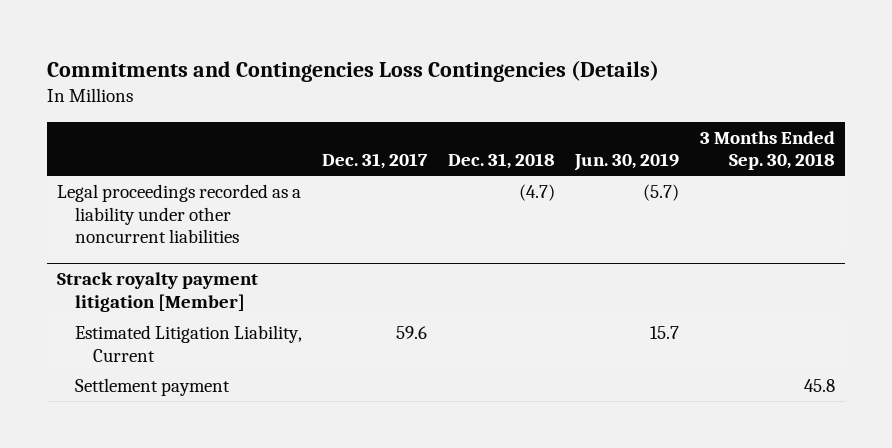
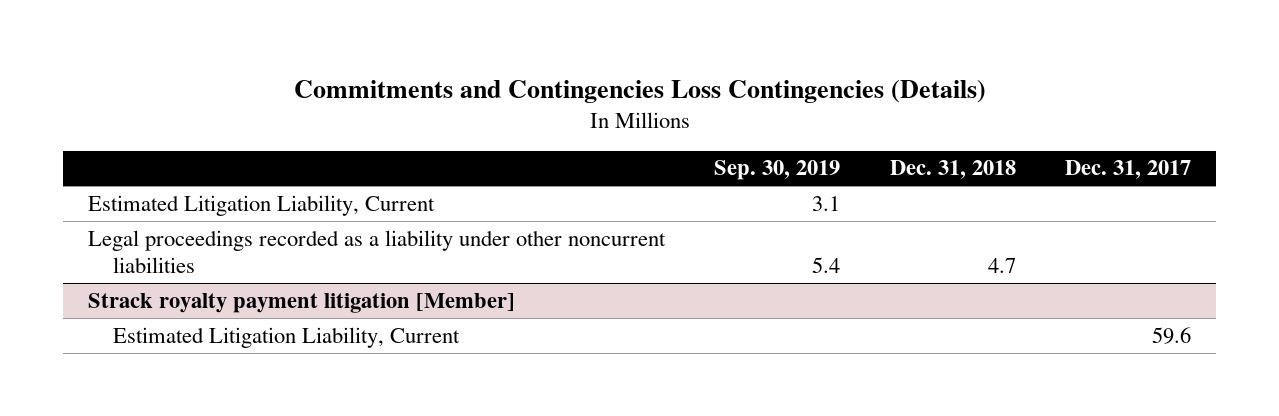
[574,153,680,172] Jun. 30, 2019 -> none
[699,130,835,171] 3 Months Ended Sep. 30, 2018 -> none
none -> [714,160,841,181] Sep. 30, 2019
none -> [87,194,435,216] Estimated Litigation Liability, Current
[518,183,555,201] (4.7) -> [987,257,1016,273] 4.7
[74,377,230,396] Settlement payment -> none

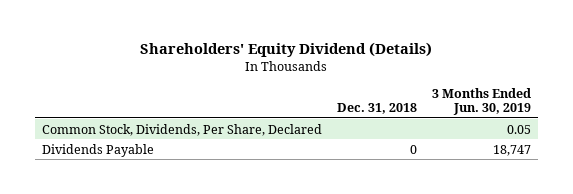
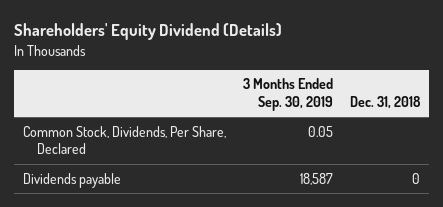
[431,87,531,116] 3 Months Ended Jun. 30, 2019 -> none
none -> [243,78,334,112] 3 Months Ended Sep. 30, 2019
[41,143,154,157] Dividends Payable -> [22,172,121,188] Dividends payable

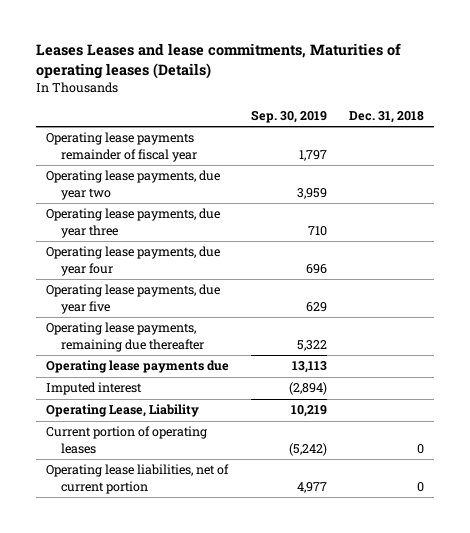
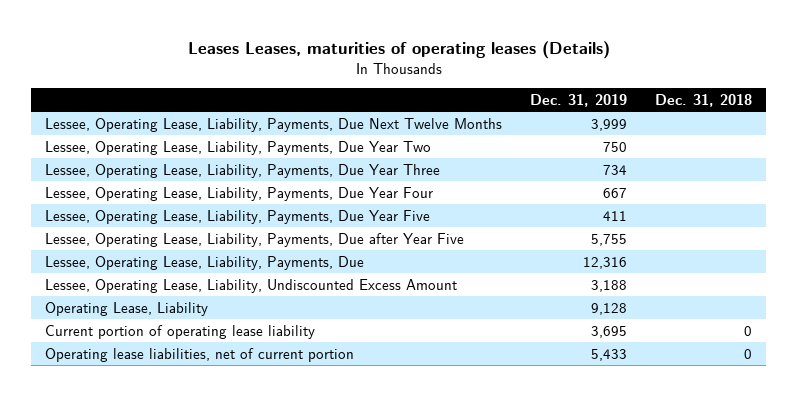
[35,43,401,79] Leases Leases and lease commitments, Maturities of operating leases (Details) -> [187,40,610,59] Leases Leases, maturities of operating leases (Details)
[250,110,327,124] Sep. 30, 2019 -> none
none -> [530,94,628,108] Dec. 31, 2019
[46,132,198,162] Operating lease payments remainder of fiscal year -> none
none -> [45,117,503,132] Lessee, Operating Lease, Liability, Payments, Due Next Twelve Months
[46,170,221,200] Operating lease payments, due year two -> [45,140,432,155] Lessee, Operating Lease, Liability, Payments, Due Year Two
[46,208,221,238] Operating lease payments, due year three -> [45,163,441,178] Lessee, Operating Lease, Liability, Payments, Due Year Three
[46,246,221,276] Operating lease payments, due year four -> [45,186,434,201] Lessee, Operating Lease, Liability, Payments, Due Year Four
[46,284,221,314] Operating lease payments, due year five -> [45,209,431,224] Lessee, Operating Lease, Liability, Payments, Due Year Five
[46,322,205,352] Operating lease payments, remaining due thereafter -> [45,232,465,247] Lessee, Operating Lease, Liability, Payments, Due after Year Five
[46,360,230,374] Operating lease payments due -> [45,255,365,270] Lessee, Operating Lease, Liability, Payments, Due
[46,382,143,396] Imputed interest -> [45,278,458,293] Lessee, Operating Lease, Liability, Undiscounted Excess Amount
[46,426,208,454] Current portion of operating leases -> [45,324,316,339] Current portion of operating lease liability

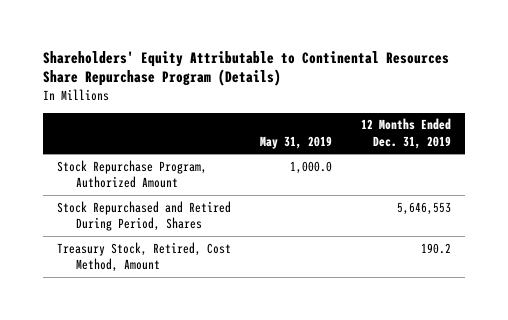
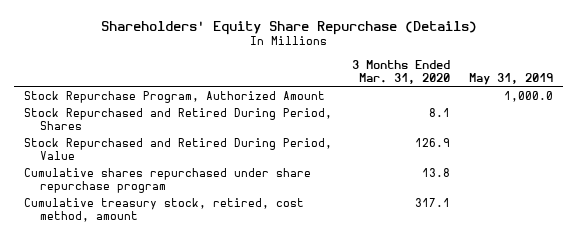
[42,50,449,87] Shareholders' Equity Attributable to Continental Resources Share Repurchase Program (Details) -> [100,20,477,35] Shareholders' Equity Share Repurchase (Details)
[360,118,451,149] 12 Months Ended Dec. 31, 2019 -> none
none -> [351,59,450,84] 3 Months Ended Mar. 31, 2020
[57,241,232,273] Treasury Stock, Retired, Cost Method, Amount -> [23,137,332,160] Stock Repurchased and Retired During Period, Value
none -> [23,167,311,193] Cumulative shares repurchased under share repurchase program
none -> [23,197,304,222] Cumulative treasury stock, retired, cost method, amount

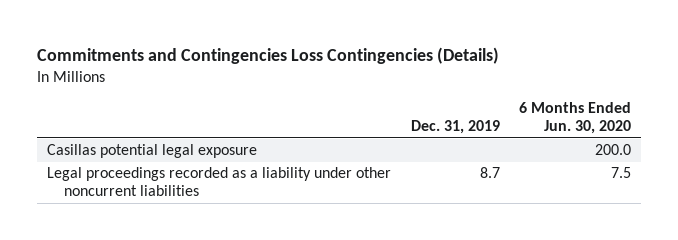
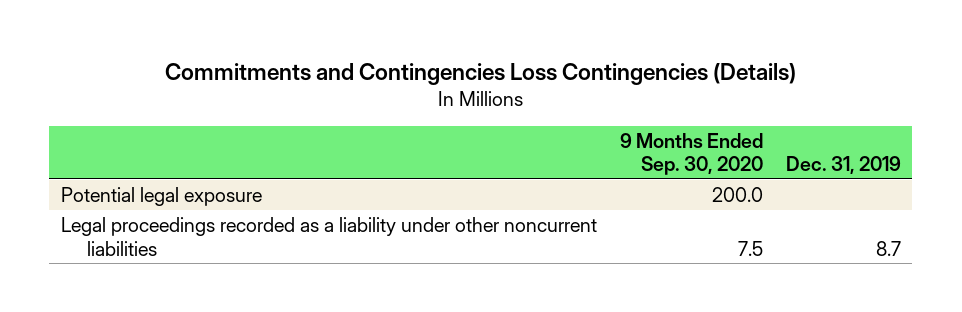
[518,102,631,135] 6 Months Ended Jun. 30, 2020 -> none
none -> [619,132,763,176] 9 Months Ended Sep. 30, 2020
[47,144,258,159] Casillas potential legal exposure -> [60,186,262,206] Potential legal exposure

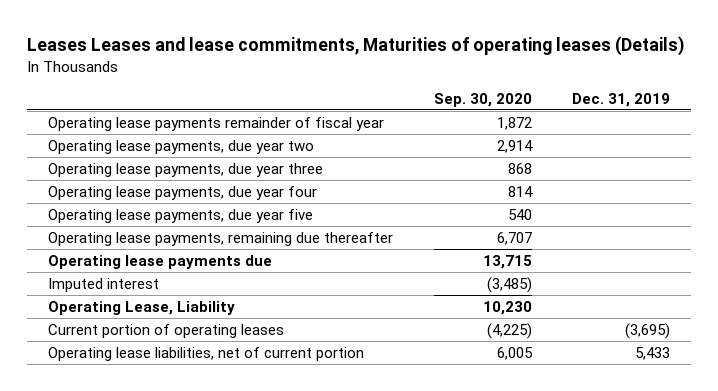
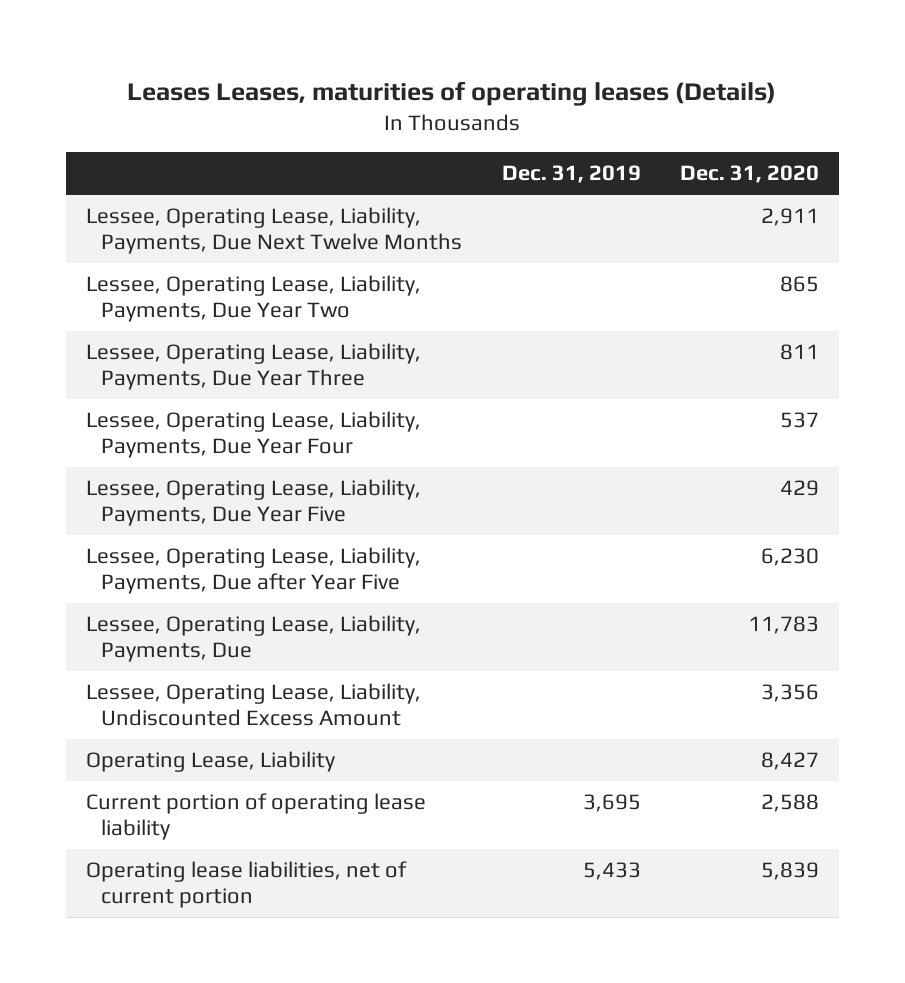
[27,36,685,57] Leases Leases and lease commitments, Maturities of operating leases (Details) -> [127,81,777,107] Leases Leases, maturities of operating leases (Details)
[433,92,532,107] Sep. 30, 2020 -> none
none -> [680,165,820,184] Dec. 31, 2020
[47,116,384,131] Operating lease payments remainder of fiscal year -> none
none -> [85,207,463,255] Lessee, Operating Lease, Liability, Payments, Due Next Twelve Months
[47,139,314,154] Operating lease payments, due year two -> [85,275,421,323] Lessee, Operating Lease, Liability, Payments, Due Year Two
[47,162,323,177] Operating lease payments, due year three -> [85,343,421,391] Lessee, Operating Lease, Liability, Payments, Due Year Three
[47,185,317,200] Operating lease payments, due year four -> [85,411,421,459] Lessee, Operating Lease, Liability, Payments, Due Year Four
[47,208,313,223] Operating lease payments, due year five -> [85,479,421,527] Lessee, Operating Lease, Liability, Payments, Due Year Five
[47,231,393,246] Operating lease payments, remaining due thereafter -> [85,547,421,595] Lessee, Operating Lease, Liability, Payments, Due after Year Five
[47,254,272,269] Operating lease payments due -> [85,615,421,663] Lessee, Operating Lease, Liability, Payments, Due
[47,277,159,292] Imputed interest -> [85,683,421,727] Lessee, Operating Lease, Liability, Undiscounted Excess Amount
[47,323,284,338] Current portion of operating leases -> [85,793,426,841] Current portion of operating lease liability
[625,322,671,339] (3,695) -> [582,794,641,813] 3,695

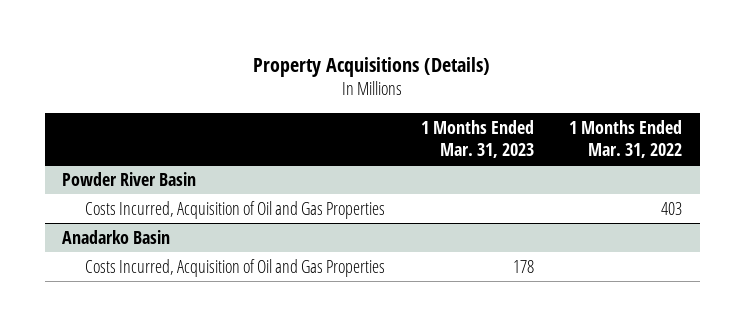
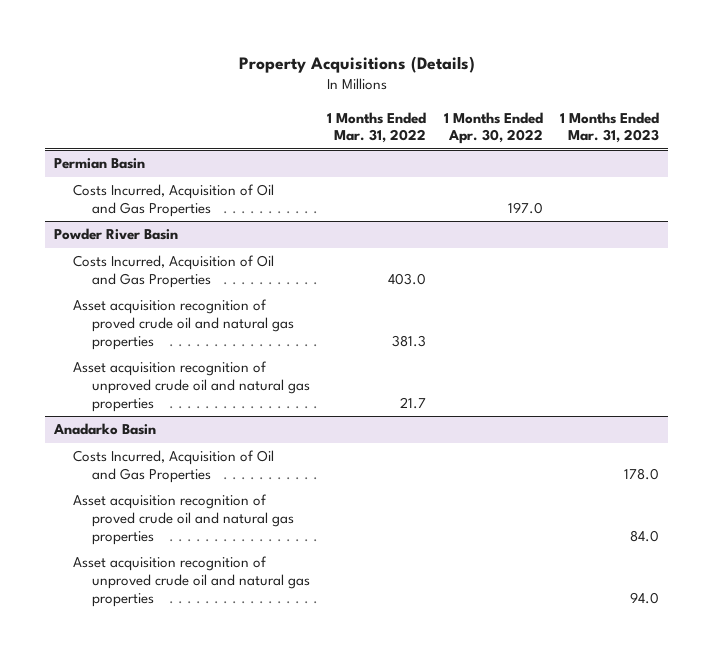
none -> [443,111,543,145] 1 Months Ended Apr. 30, 2022
none -> [53,158,145,170] Permian Basin
none -> [72,184,274,218] Costs Incurred, Acquisition of Oil and Gas Properties
[660,201,682,215] 403 -> [388,273,427,286] 403.0
none -> [72,299,294,350] Asset acquisition recognition of proved crude oil and natural gas properties
none -> [72,361,310,412] Asset acquisition recognition of unproved crude oil and natural gas properties
[512,259,534,273] 178 -> [624,468,660,481] 178.0
none -> [72,494,294,545] Asset acquisition recognition of proved crude oil and natural gas properties
none -> [72,556,310,607] Asset acquisition recognition of unproved crude oil and natural gas properties

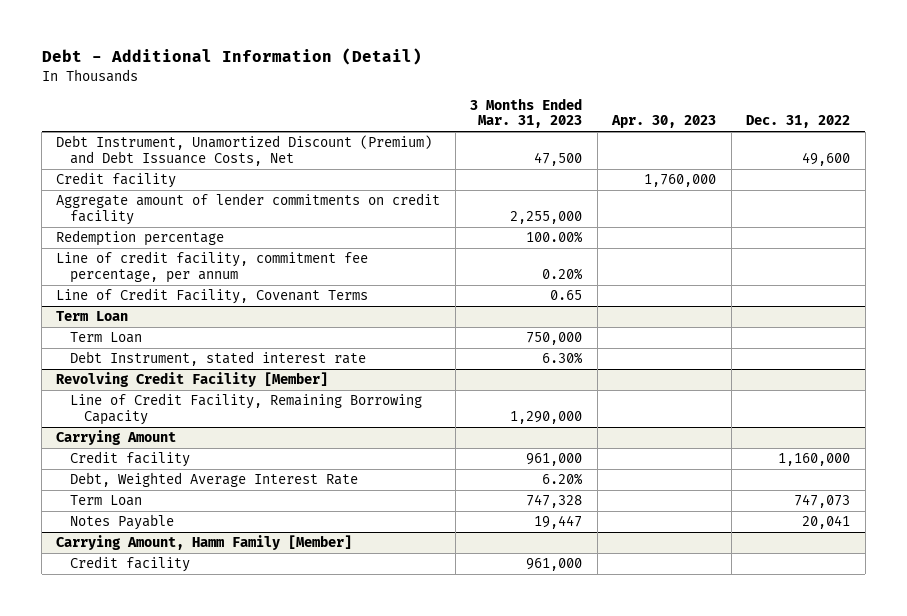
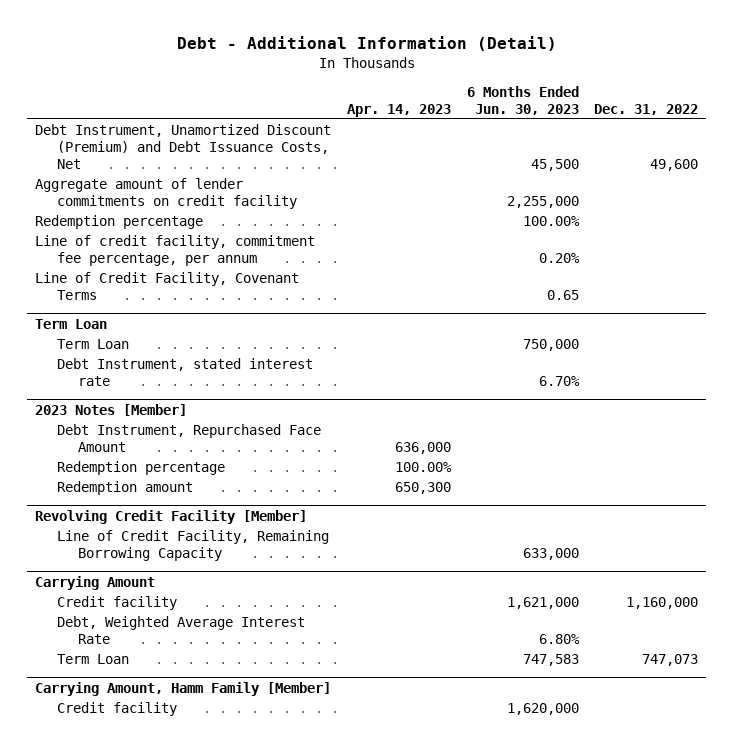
[470,97,583,129] 3 Months Ended Mar. 31, 2023 -> none
[611,115,717,129] Apr. 30, 2023 -> none
none -> [346,103,451,117] Apr. 14, 2023
none -> [466,86,579,115] 6 Months Ended Jun. 30, 2023
[56,172,177,189] Credit facility -> none
none -> [35,403,188,416] 2023 Notes [Member]
none -> [56,424,321,452] Debt Instrument, Repurchased Face Amount
none -> [56,461,225,476] Redemption percentage
none -> [56,481,193,496] Redemption amount
[70,514,175,531] Notes Payable -> none

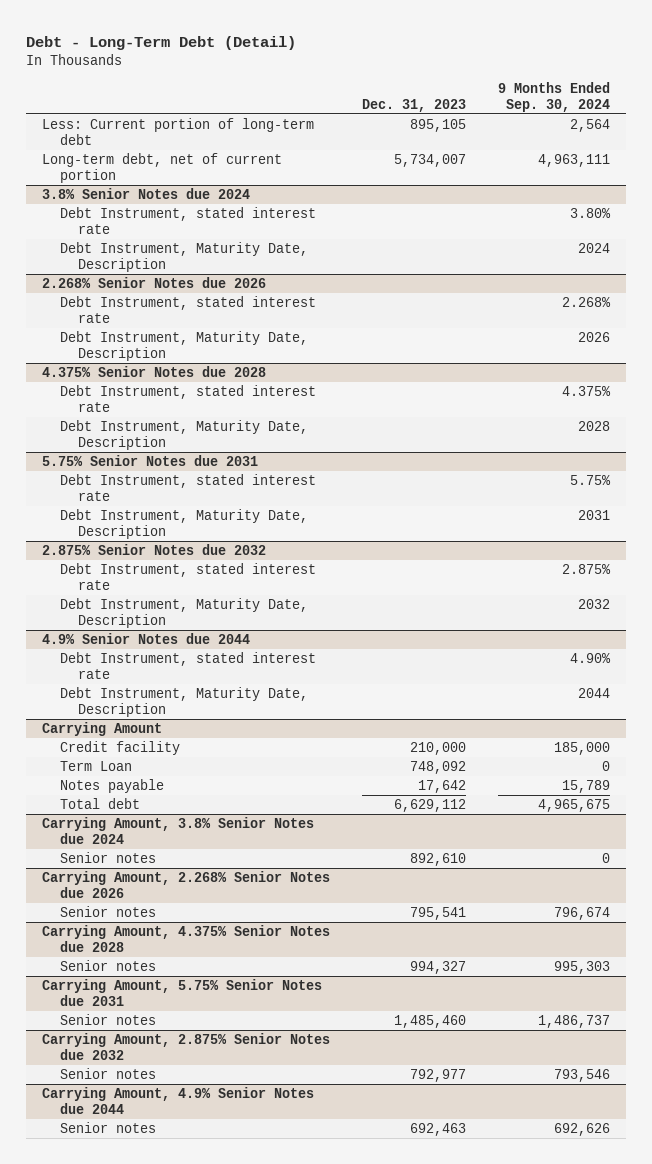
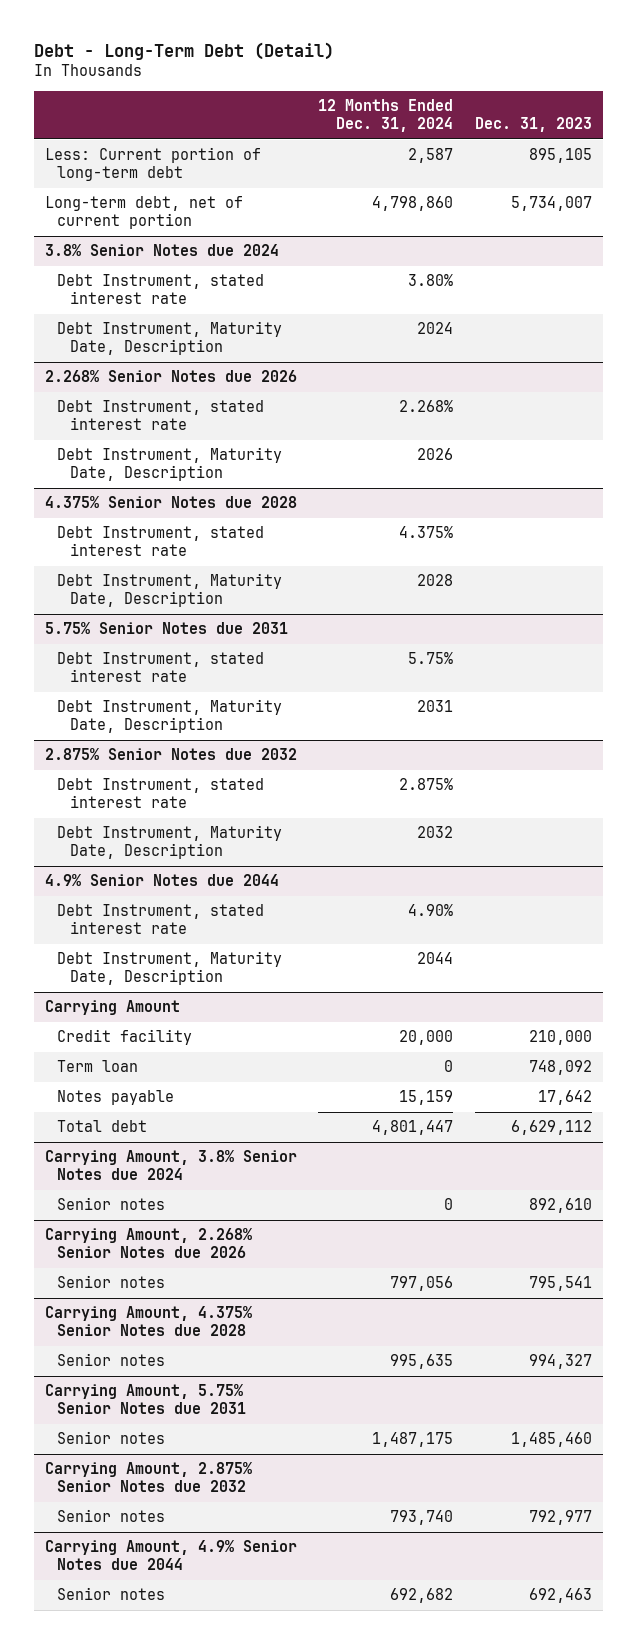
[497,81,610,112] 9 Months Ended Sep. 30, 2024 -> none
none -> [318,99,454,133] 12 Months Ended Dec. 31, 2024
[59,761,132,772] Term Loan -> [57,1060,139,1073] Term loan

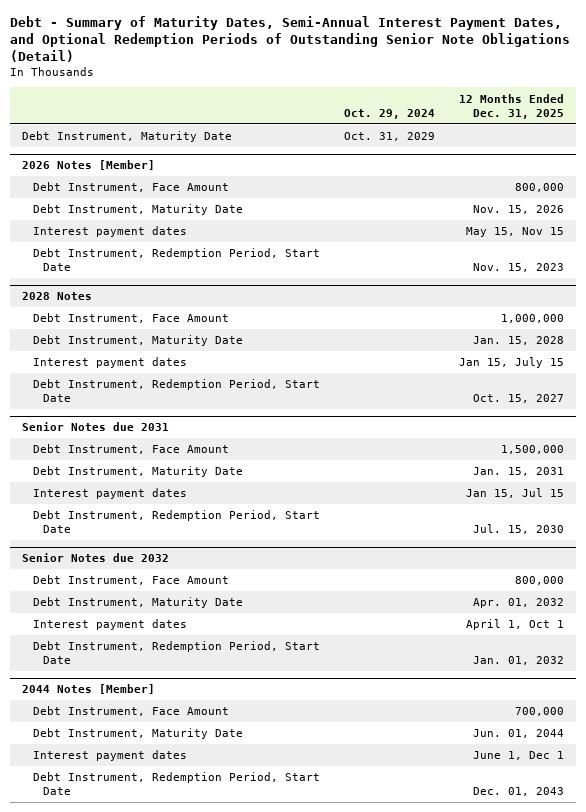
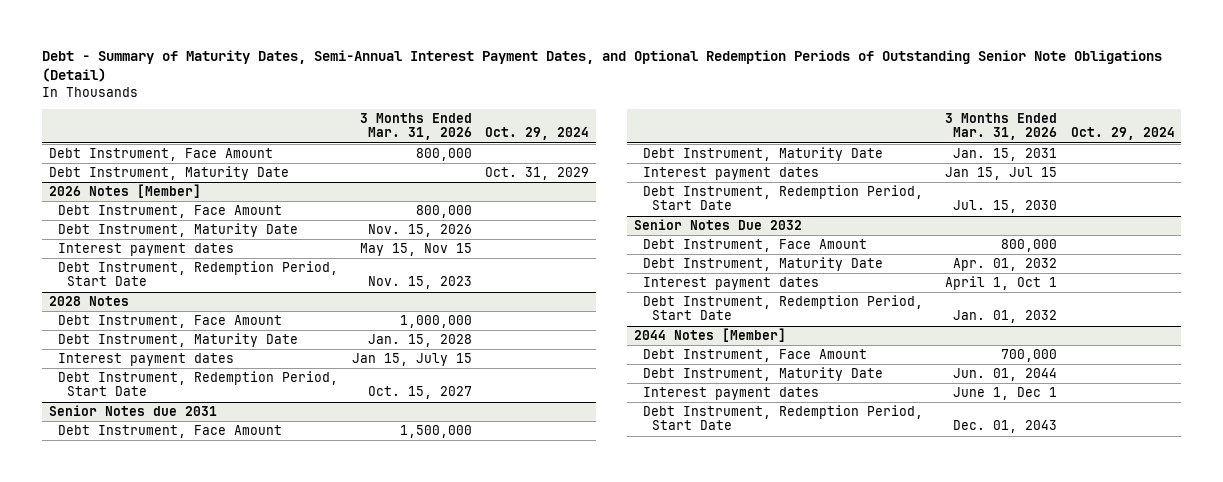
[459,93,565,119] 12 Months Ended Dec. 31, 2025 -> none
none -> [359,113,472,141] 3 Months Ended Mar. 31, 2026
none -> [48,148,273,162] Debt Instrument, Face Amount
[21,553,169,563] Senior Notes due 2032 -> [633,219,802,231] Senior Notes Due 2032

